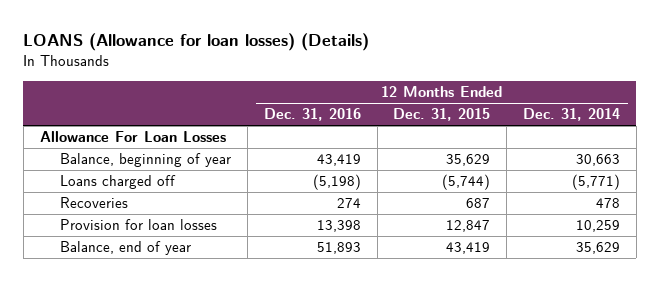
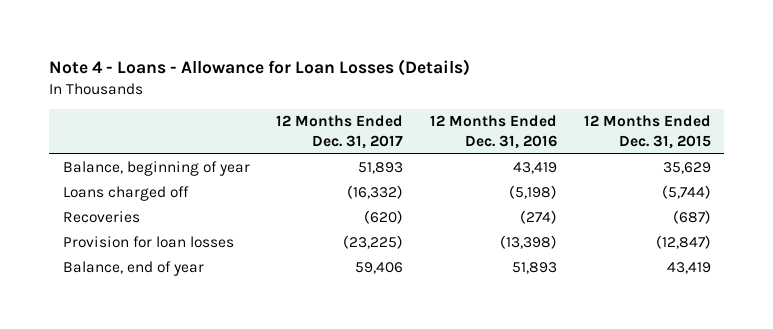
[23,33,370,52] LOANS (Allowance for loan losses) (Details) -> [49,59,471,77] Note 4 - Loans - Allowance for Loan Losses (Details)
[522,108,620,122] Dec. 31, 2014 -> none
none -> [276,115,404,150] 12 Months Ended Dec. 31, 2017
[39,131,226,143] Allowance For Loan Losses -> none
[336,198,361,209] 274 -> [519,210,557,225] (274)
[466,198,491,209] 687 -> [672,210,711,225] (687)
[316,220,361,233] 13,398 -> [499,235,557,250] (13,398)
[446,220,491,233] 12,847 -> [655,235,711,250] (12,847)

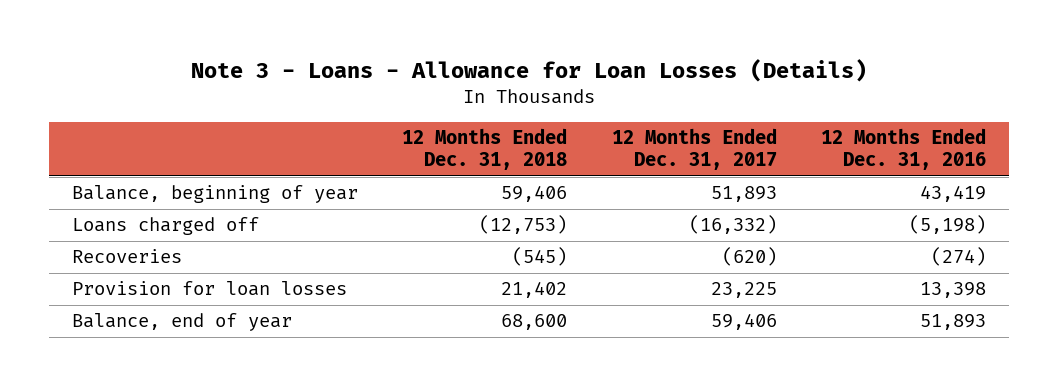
[49,59,471,77] Note 4 - Loans - Allowance for Loan Losses (Details) -> [191,59,868,83] Note 3 - Loans - Allowance for Loan Losses (Details)
[583,115,711,150] 12 Months Ended Dec. 31, 2015 -> none
none -> [402,128,568,171] 12 Months Ended Dec. 31, 2018
[343,235,404,250] (23,225) -> [710,282,777,299] 23,225
[499,235,557,250] (13,398) -> [920,282,987,299] 13,398

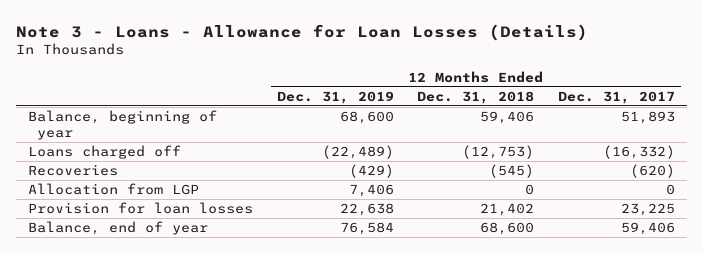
[821,128,987,171] 12 Months Ended Dec. 31, 2016 -> none
none -> [276,90,394,104] Dec. 31, 2019
none -> [27,183,199,196] Allocation from LGP

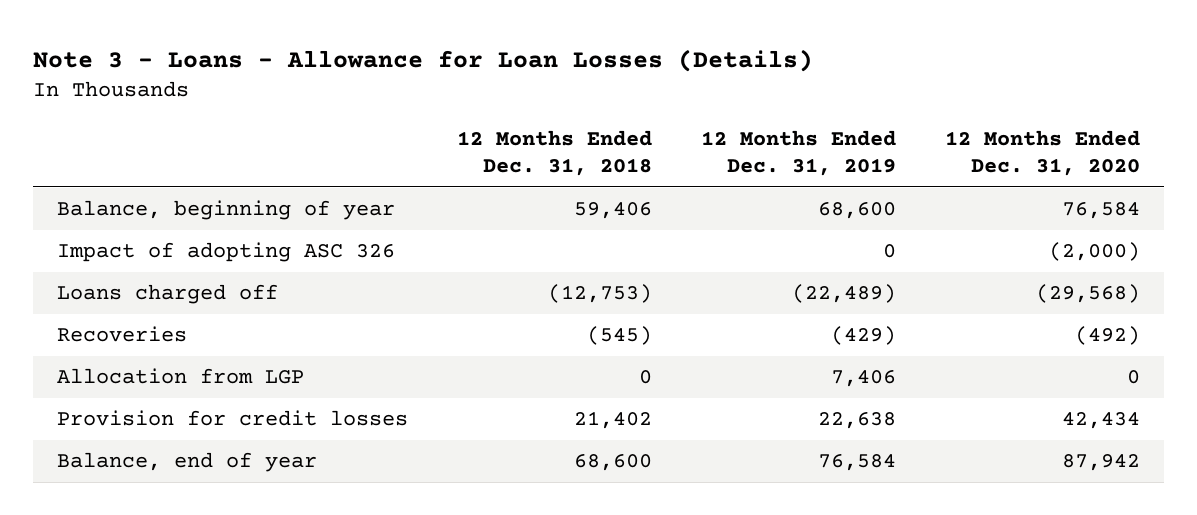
[558,90,676,104] Dec. 31, 2017 -> none
none -> [944,130,1140,176] 12 Months Ended Dec. 31, 2020
none -> [57,242,396,263] Impact of adopting ASC 326
[27,202,253,215] Provision for loan losses -> [57,410,409,427] Provision for credit losses

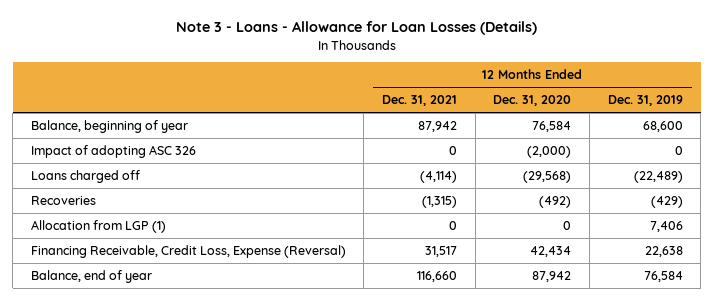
[456,130,652,176] 12 Months Ended Dec. 31, 2018 -> none
none -> [382,95,458,107] Dec. 31, 2021
[57,368,305,385] Allocation from LGP -> [30,220,166,234] Allocation from LGP (1)
[57,410,409,427] Provision for credit losses -> [30,245,346,259] Financing Receivable, Credit Loss, Expense (Reversal)

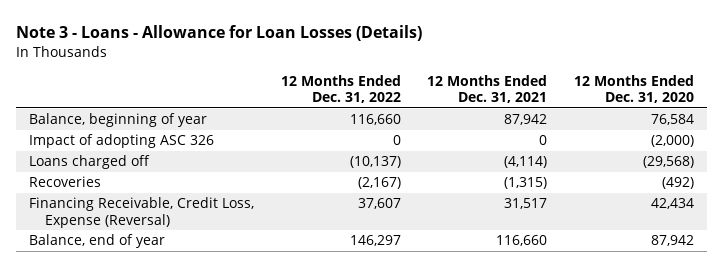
[607,95,683,107] Dec. 31, 2019 -> none
none -> [280,74,401,104] 12 Months Ended Dec. 31, 2022
[30,220,166,234] Allocation from LGP (1) -> none

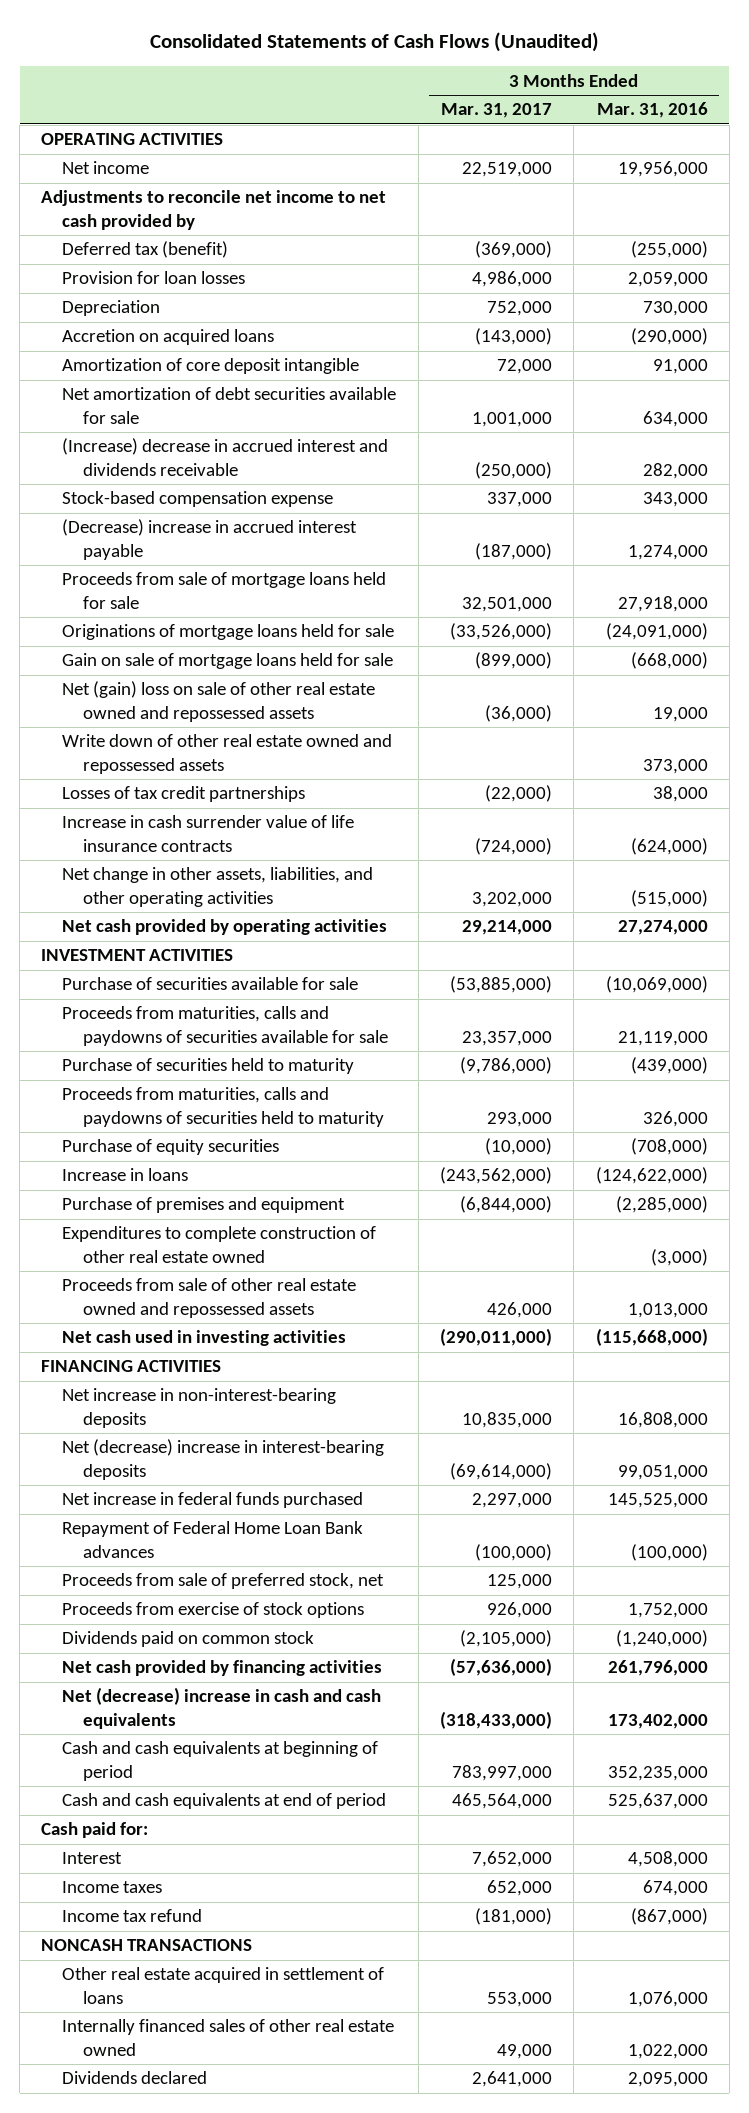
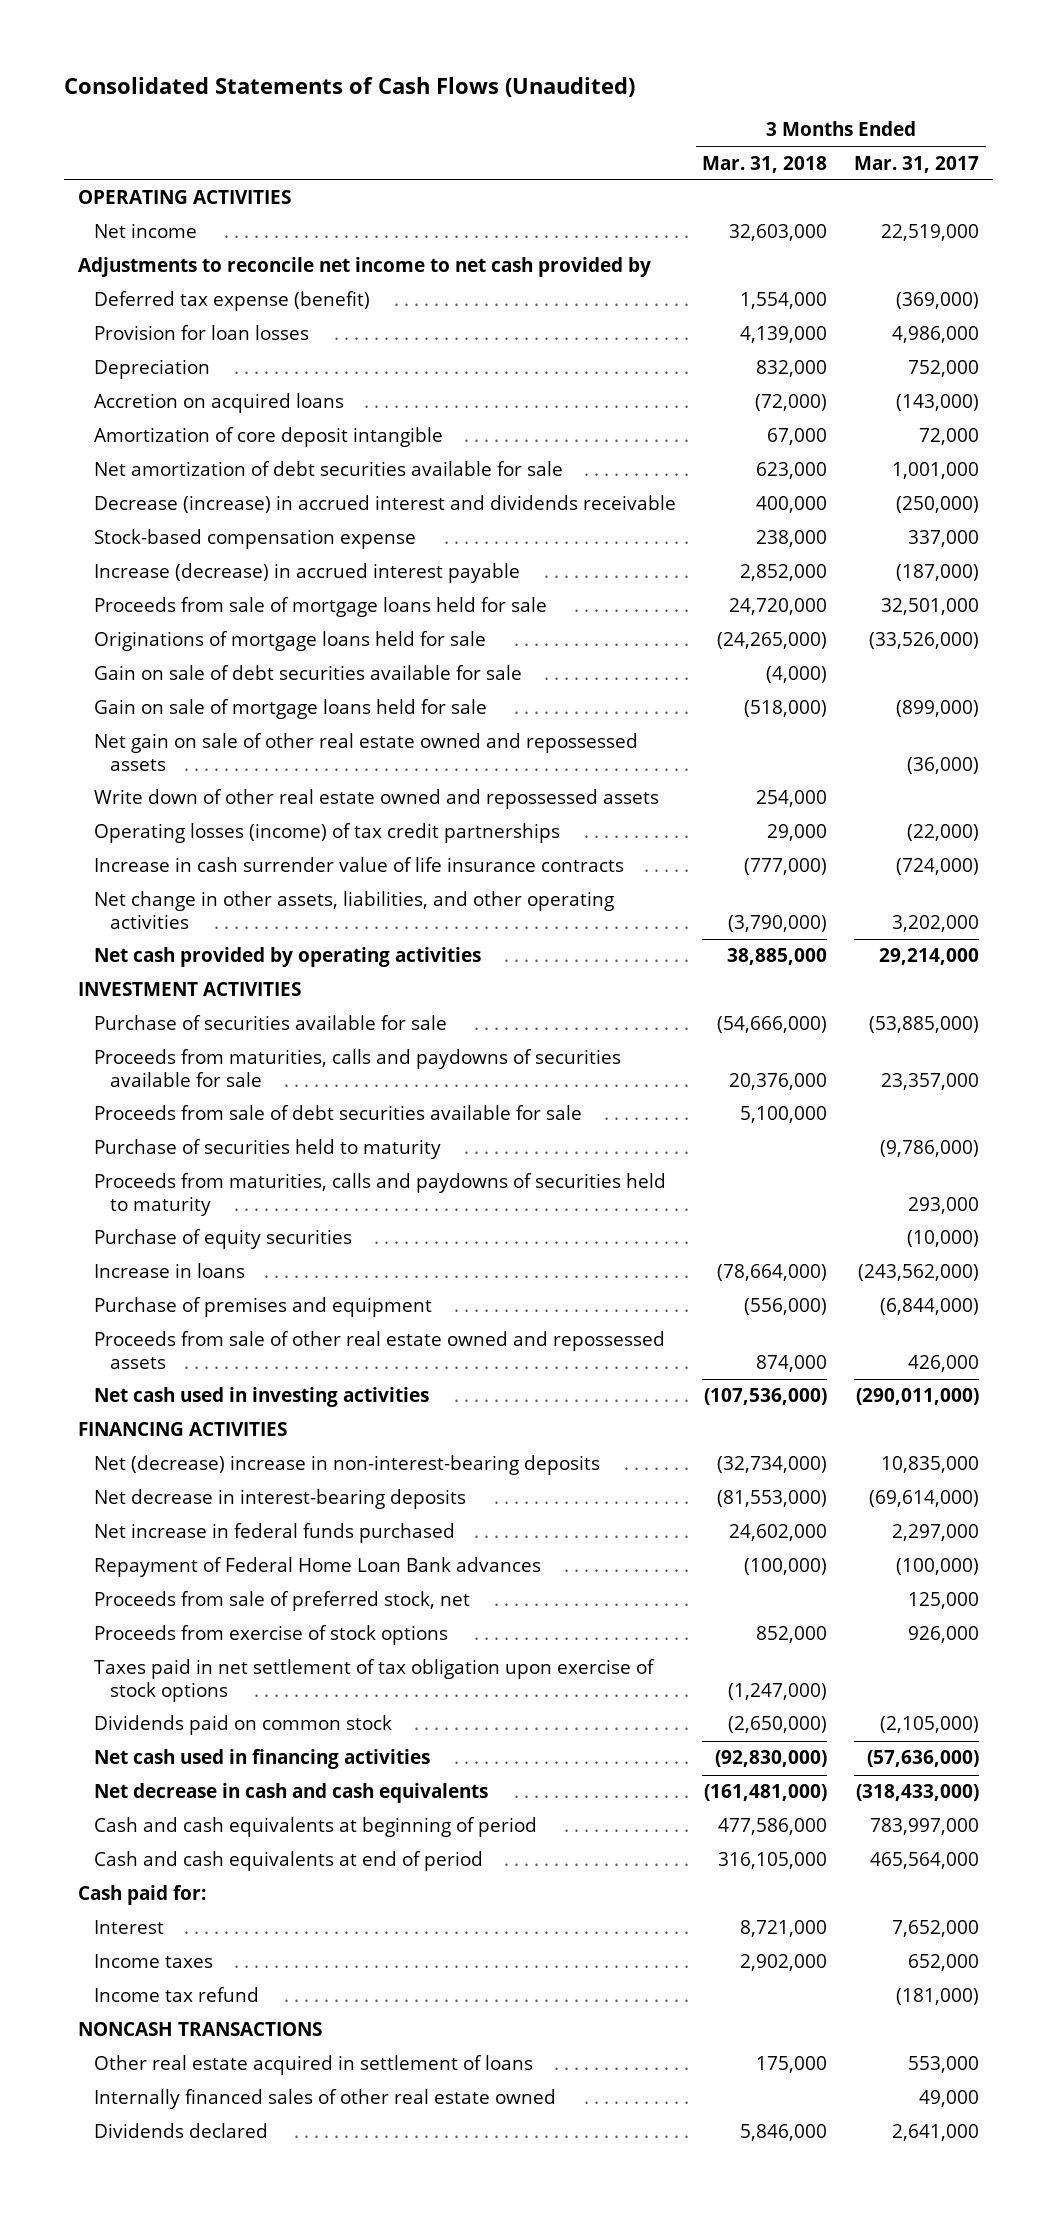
[596,102,708,119] Mar. 31, 2016 -> none
none -> [702,155,828,173] Mar. 31, 2018
[62,241,229,259] Deferred tax (benefit) -> [93,291,370,312] Deferred tax expense (benefit)
[62,438,389,476] (Increase) decrease in accrued interest and dividends receivable -> [93,495,676,514] Decrease (increase) in accrued interest and dividends receivable
[62,519,358,560] (Decrease) increase in accrued interest payable -> [93,563,520,584] Increase (decrease) in accrued interest payable
none -> [93,665,522,681] Gain on sale of debt securities available for sale
[62,681,376,722] Net (gain) loss on sale of other real estate owned and repossessed assets -> [93,733,638,771] Net gain on sale of other real estate owned and repossessed assets
[62,786,306,803] Losses of tax credit partnerships -> [93,823,560,844] Operating losses (income) of tax credit partnerships
none -> [93,1105,582,1121] Proceeds from sale of debt securities available for sale
[62,1226,377,1263] Expenditures to complete construction of other real estate owned -> none
[62,1388,337,1428] Net increase in non-interest-bearing deposits -> [93,1455,600,1476] Net (decrease) increase in non-interest-bearing deposits
[62,1439,385,1480] Net (decrease) increase in interest-bearing deposits -> [93,1489,466,1510] Net decrease in interest-bearing deposits
none -> [93,1659,655,1702] Taxes paid in net settlement of tax obligation upon exercise of stock options
[62,1660,383,1677] Net cash provided by financing activities -> [93,1749,430,1770] Net cash used in financing activities
[62,1687,382,1729] Net (decrease) increase in cash and cash equivalents -> [93,1783,488,1804] Net decrease in cash and cash equivalents

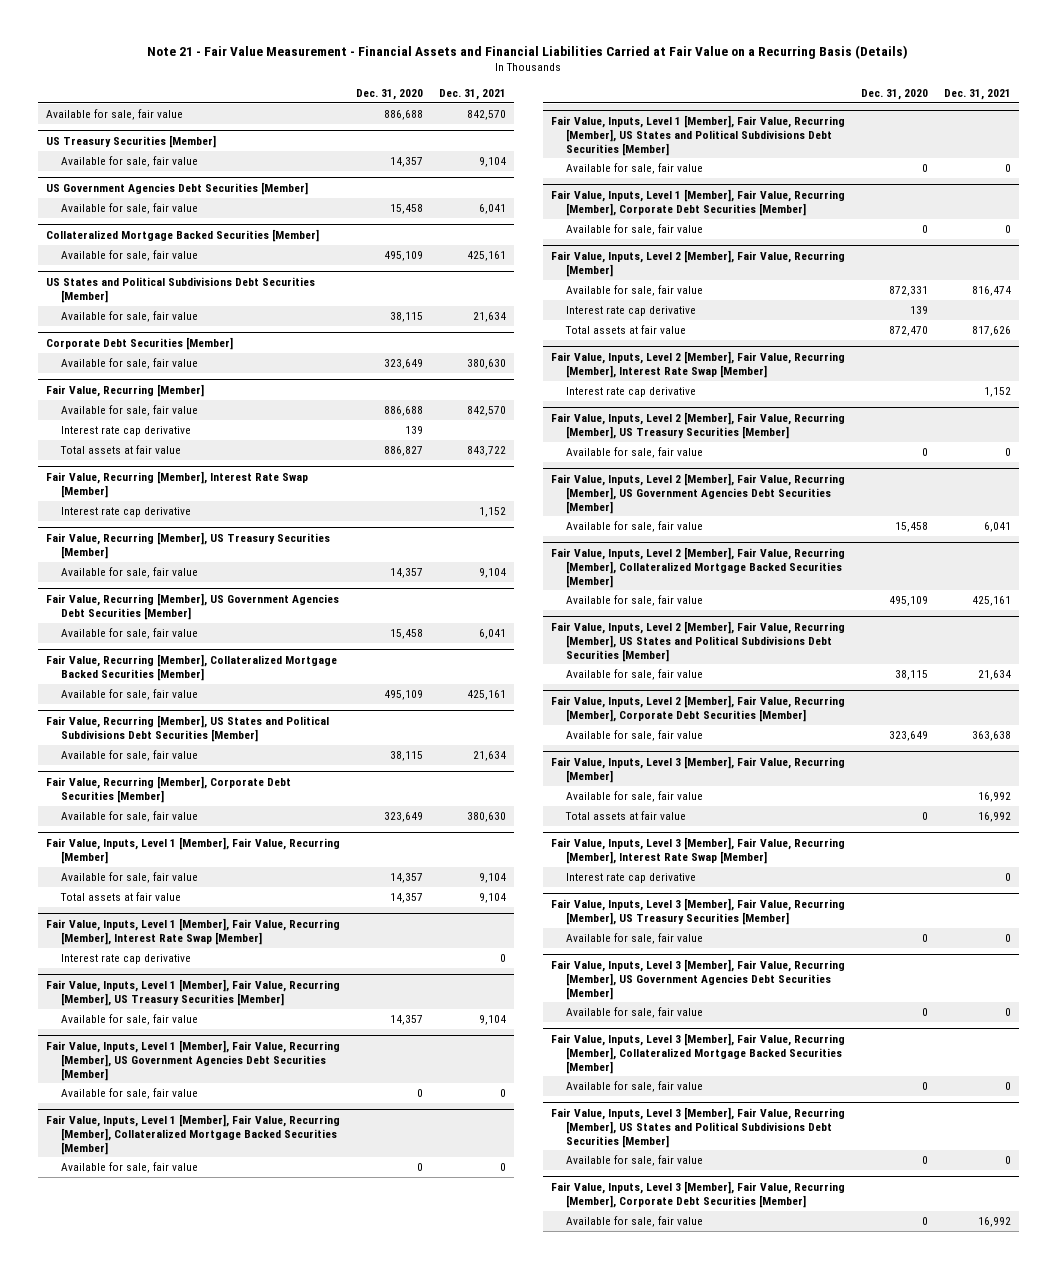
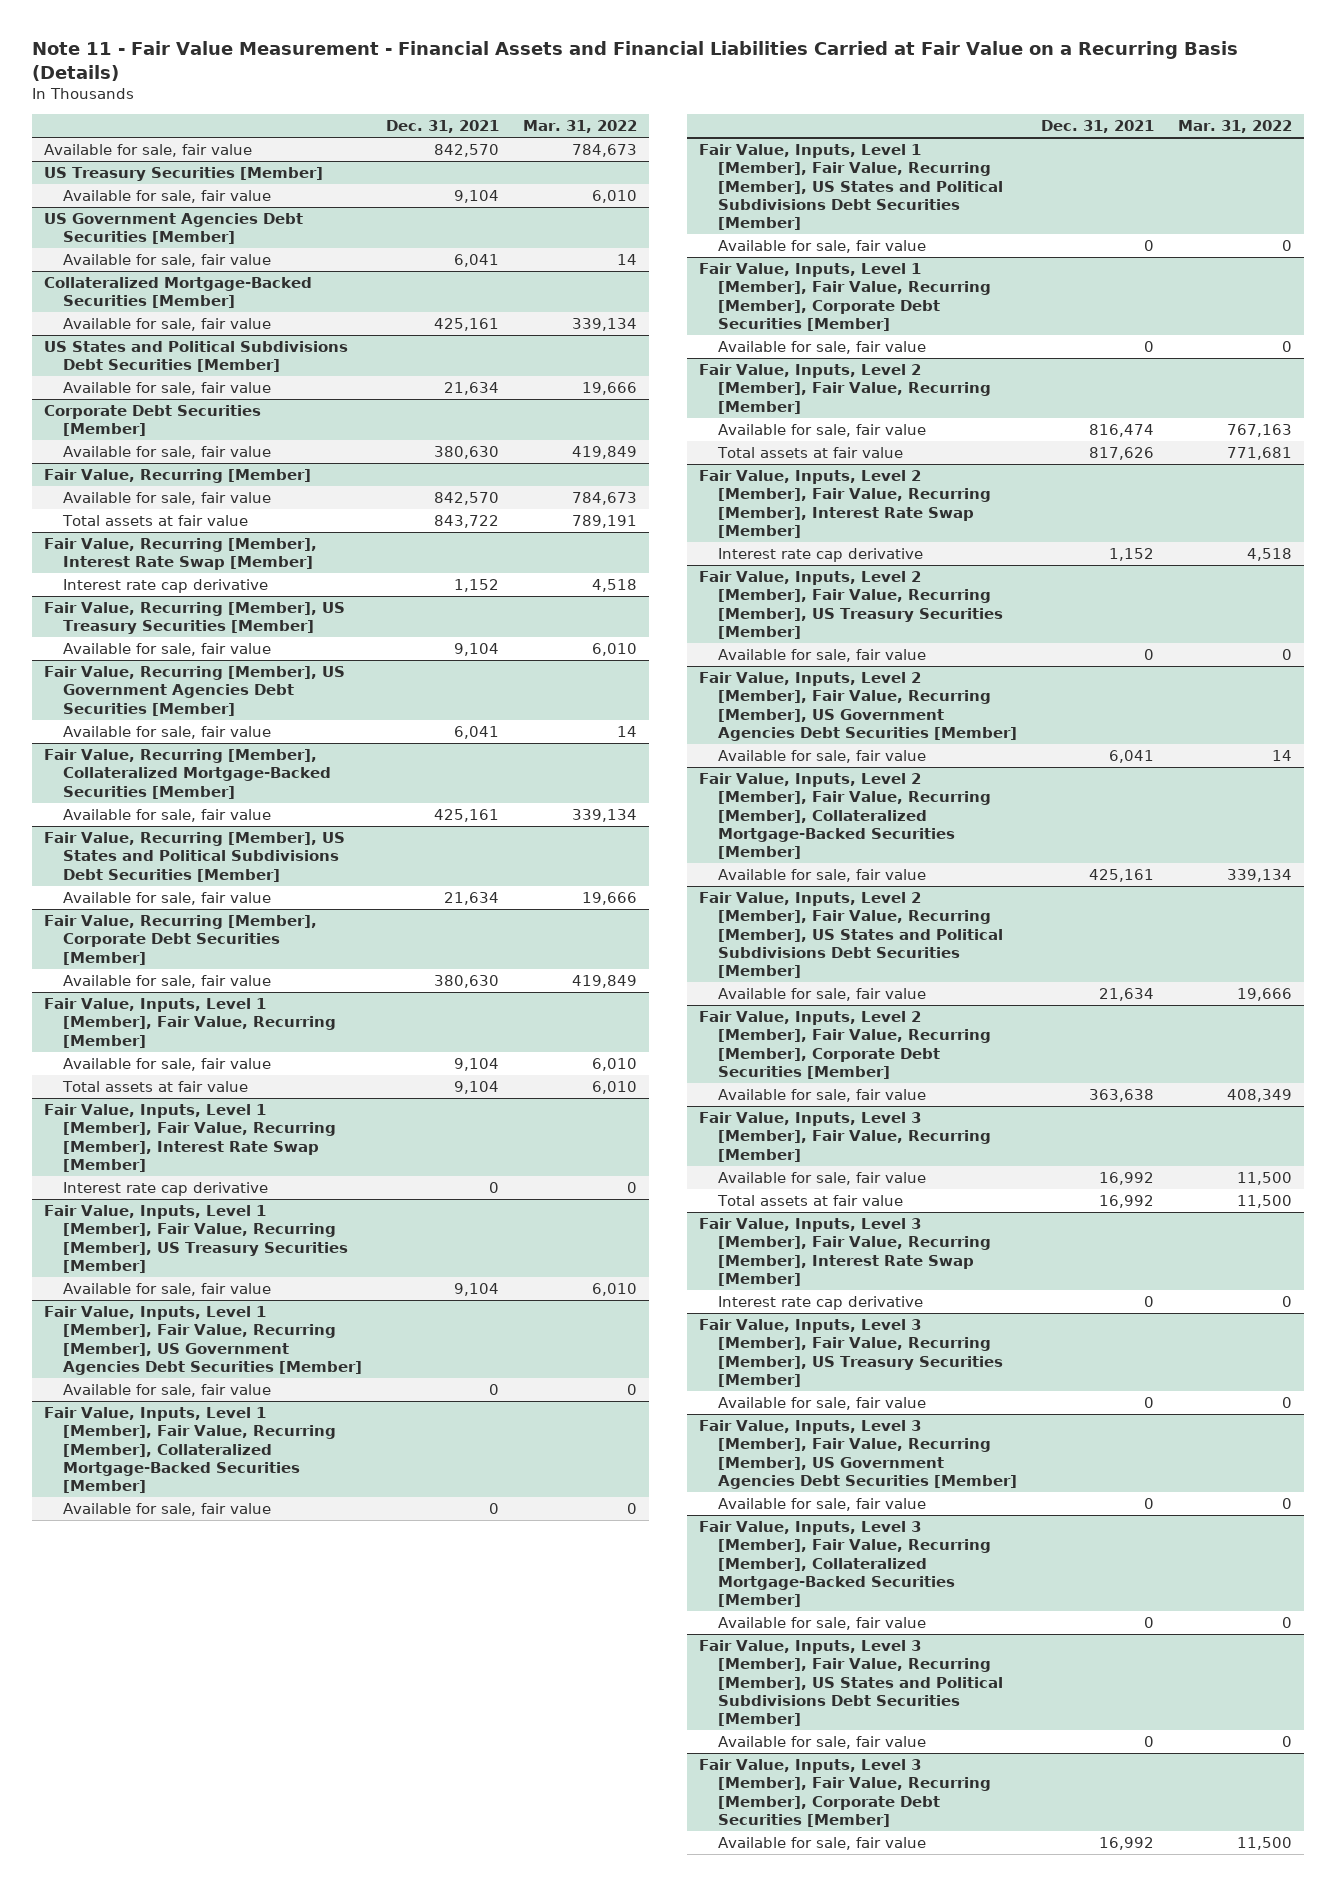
[147,44,909,59] Note 21 - Fair Value Measurement - Financial Assets and Financial Liabilities Carried at Fair Value on a Recurring Basis (Details) -> [31,41,1238,81] Note 11 - Fair Value Measurement - Financial Assets and Financial Liabilities Carried at Fair Value on a Recurring Basis (Details)
[355,88,423,100] Dec. 31, 2020 -> none
none -> [522,120,637,134] Mar. 31, 2022
[45,228,319,242] Collateralized Mortgage Backed Securities [Member] -> [43,277,312,309] Collateralized Mortgage-Backed Securities [Member]
[60,425,191,436] Interest rate cap derivative -> none
[45,653,337,681] Fair Value, Recurring [Member], Collateralized Mortgage Backed Securities [Member] -> [43,749,332,799] Fair Value, Recurring [Member], Collateralized Mortgage-Backed Securities [Member]
[45,1113,340,1155] Fair Value, Inputs, Level 1 [Member], Fair Value, Recurring [Member], Collateralized Mortgage Backed Securities [Member] -> [43,1407,337,1494] Fair Value, Inputs, Level 1 [Member], Fair Value, Recurring [Member], Collateralized Mortgage-Backed Securities [Member]
[565,305,696,316] Interest rate cap derivative -> none
[550,546,845,588] Fair Value, Inputs, Level 2 [Member], Fair Value, Recurring [Member], Collateralized Mortgage Backed Securities [Member] -> [698,773,992,860] Fair Value, Inputs, Level 2 [Member], Fair Value, Recurring [Member], Collateralized Mortgage-Backed Securities [Member]
[550,1032,845,1074] Fair Value, Inputs, Level 3 [Member], Fair Value, Recurring [Member], Collateralized Mortgage Backed Securities [Member] -> [698,1521,992,1608] Fair Value, Inputs, Level 3 [Member], Fair Value, Recurring [Member], Collateralized Mortgage-Backed Securities [Member]

